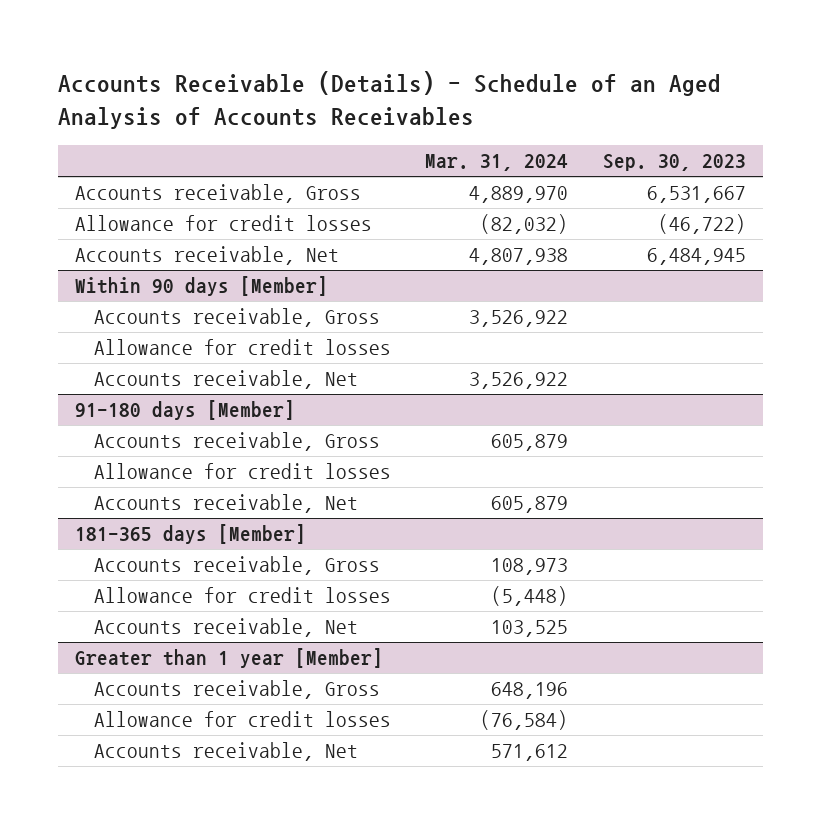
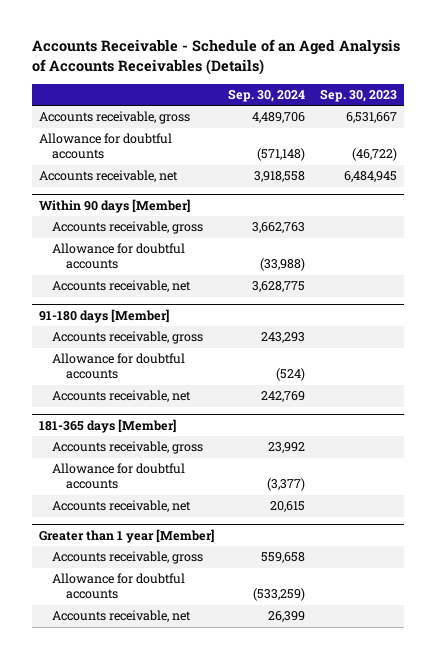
[57,70,721,129] Accounts Receivable (Details) - Schedule of an Aged Analysis of Accounts Receivables -> [31,39,400,76] Accounts Receivable - Schedule of an Aged Analysis of Accounts Receivables (Details)
[425,154,569,172] Mar. 31, 2024 -> none
none -> [228,89,306,103] Sep. 30, 2024
[75,184,362,204] Accounts receivable, Gross -> [39,111,191,125] Accounts receivable, gross
[75,215,373,232] Allowance for credit losses -> [39,133,173,160] Allowance for doubtful accounts
[75,246,340,266] Accounts receivable, Net -> [39,170,179,183] Accounts receivable, net
[93,308,380,328] Accounts receivable, Gross -> [52,221,204,235] Accounts receivable, gross
[93,339,391,356] Allowance for credit losses -> [52,243,186,270] Allowance for doubtful accounts
[93,370,358,390] Accounts receivable, Net -> [52,280,192,293] Accounts receivable, net
[93,432,380,452] Accounts receivable, Gross -> [52,331,204,345] Accounts receivable, gross
[93,463,391,480] Allowance for credit losses -> [52,353,186,380] Allowance for doubtful accounts
[93,494,358,514] Accounts receivable, Net -> [52,390,192,403] Accounts receivable, net
[93,556,380,576] Accounts receivable, Gross -> [52,441,204,455] Accounts receivable, gross
[93,587,391,604] Allowance for credit losses -> [52,463,186,490] Allowance for doubtful accounts
[93,618,358,638] Accounts receivable, Net -> [52,500,192,513] Accounts receivable, net
[93,680,380,700] Accounts receivable, Gross -> [52,551,204,565] Accounts receivable, gross
[93,711,391,728] Allowance for credit losses -> [52,573,186,600] Allowance for doubtful accounts
[93,742,358,762] Accounts receivable, Net -> [52,610,192,623] Accounts receivable, net

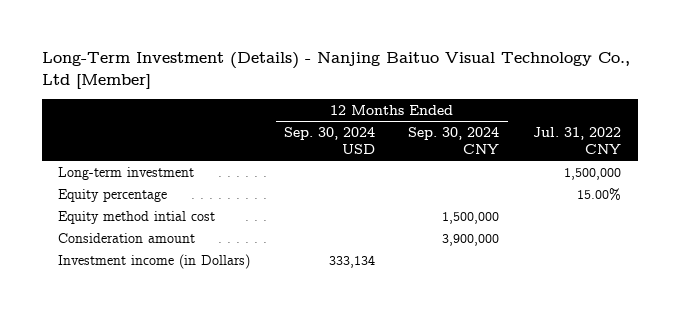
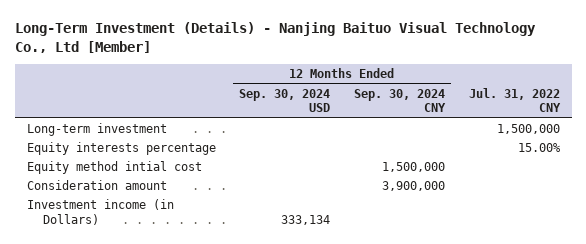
[58,188,168,202] Equity percentage -> [26,142,216,156] Equity interests percentage

